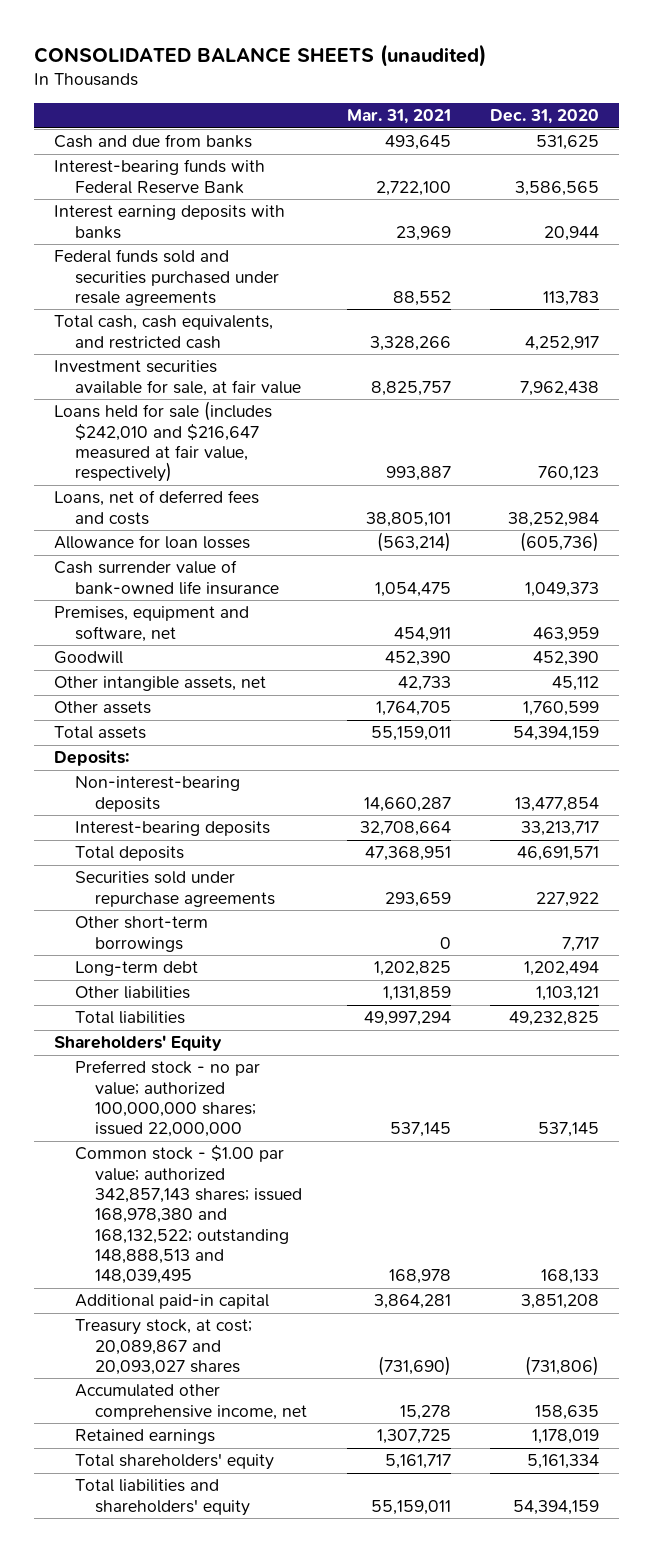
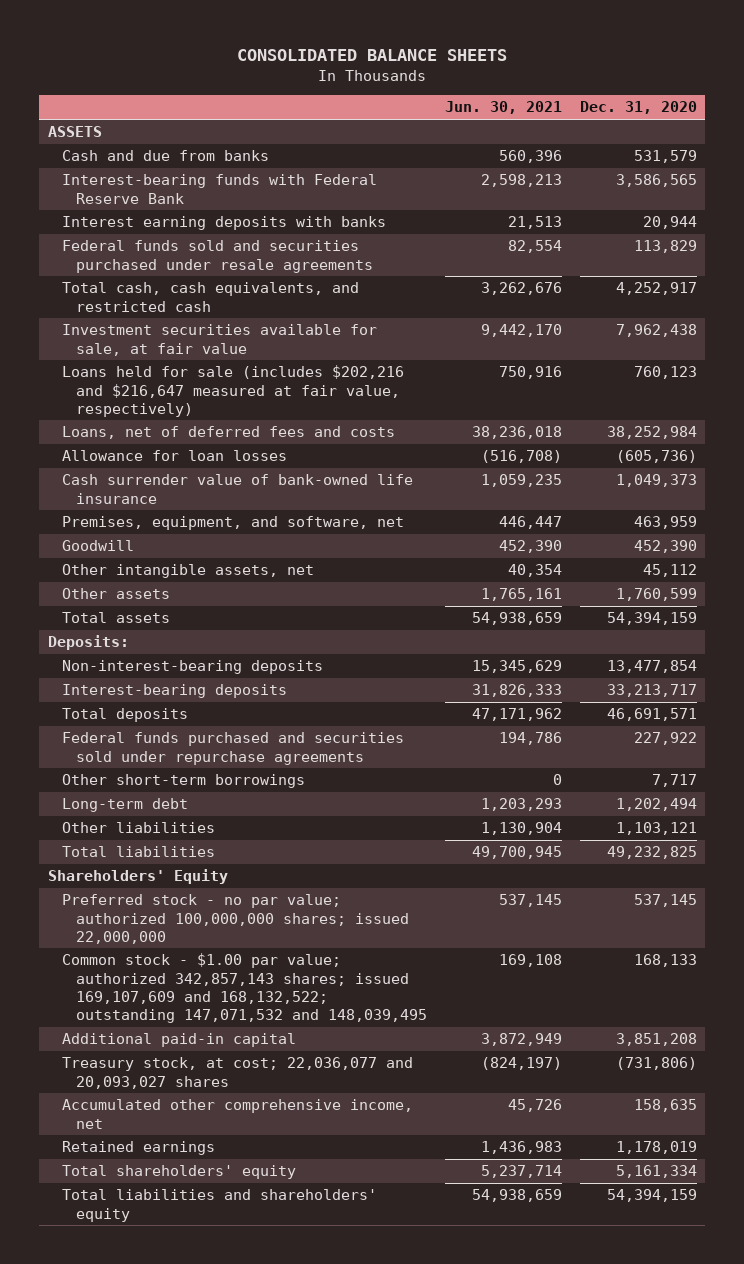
[34,43,487,67] CONSOLIDATED BALANCE SHEETS (unaudited) -> [237,49,508,62] CONSOLIDATED BALANCE SHEETS
[346,109,451,125] Mar. 31, 2021 -> none
none -> [444,101,562,115] Jun. 30, 2021
none -> [47,126,102,138] ASSETS
[536,135,600,151] 531,625 -> [633,150,697,164] 531,579
[543,291,600,307] 113,783 -> [633,240,697,254] 113,829
[53,401,272,483] Loans held for sale (includes $242,010 and $216,647 measured at fair value, respectively) -> [61,365,404,417] Loans held for sale (includes $202,216 and $216,647 measured at fair value, respectively)
[53,606,249,642] Premises, equipment and software, net -> [61,516,404,531] Premises, equipment, and software, net
[74,871,276,907] Securities sold under repurchase agreements -> [61,732,404,765] Federal funds purchased and securities sold under repurchase agreements
[74,1145,303,1285] Common stock - $1.00 par value; authorized 342,857,143 shares; issued 168,978,380 and 168,132,522; outstanding 148,888,513 and 148,039,495 -> [61,953,427,1024] Common stock - $1.00 par value; authorized 342,857,143 shares; issued 169,107,609 and 168,132,522; outstanding 147,071,532 and 148,039,495
[74,1319,252,1376] Treasury stock, at cost; 20,089,867 and 20,093,027 shares -> [61,1057,413,1089] Treasury stock, at cost; 22,036,077 and 20,093,027 shares

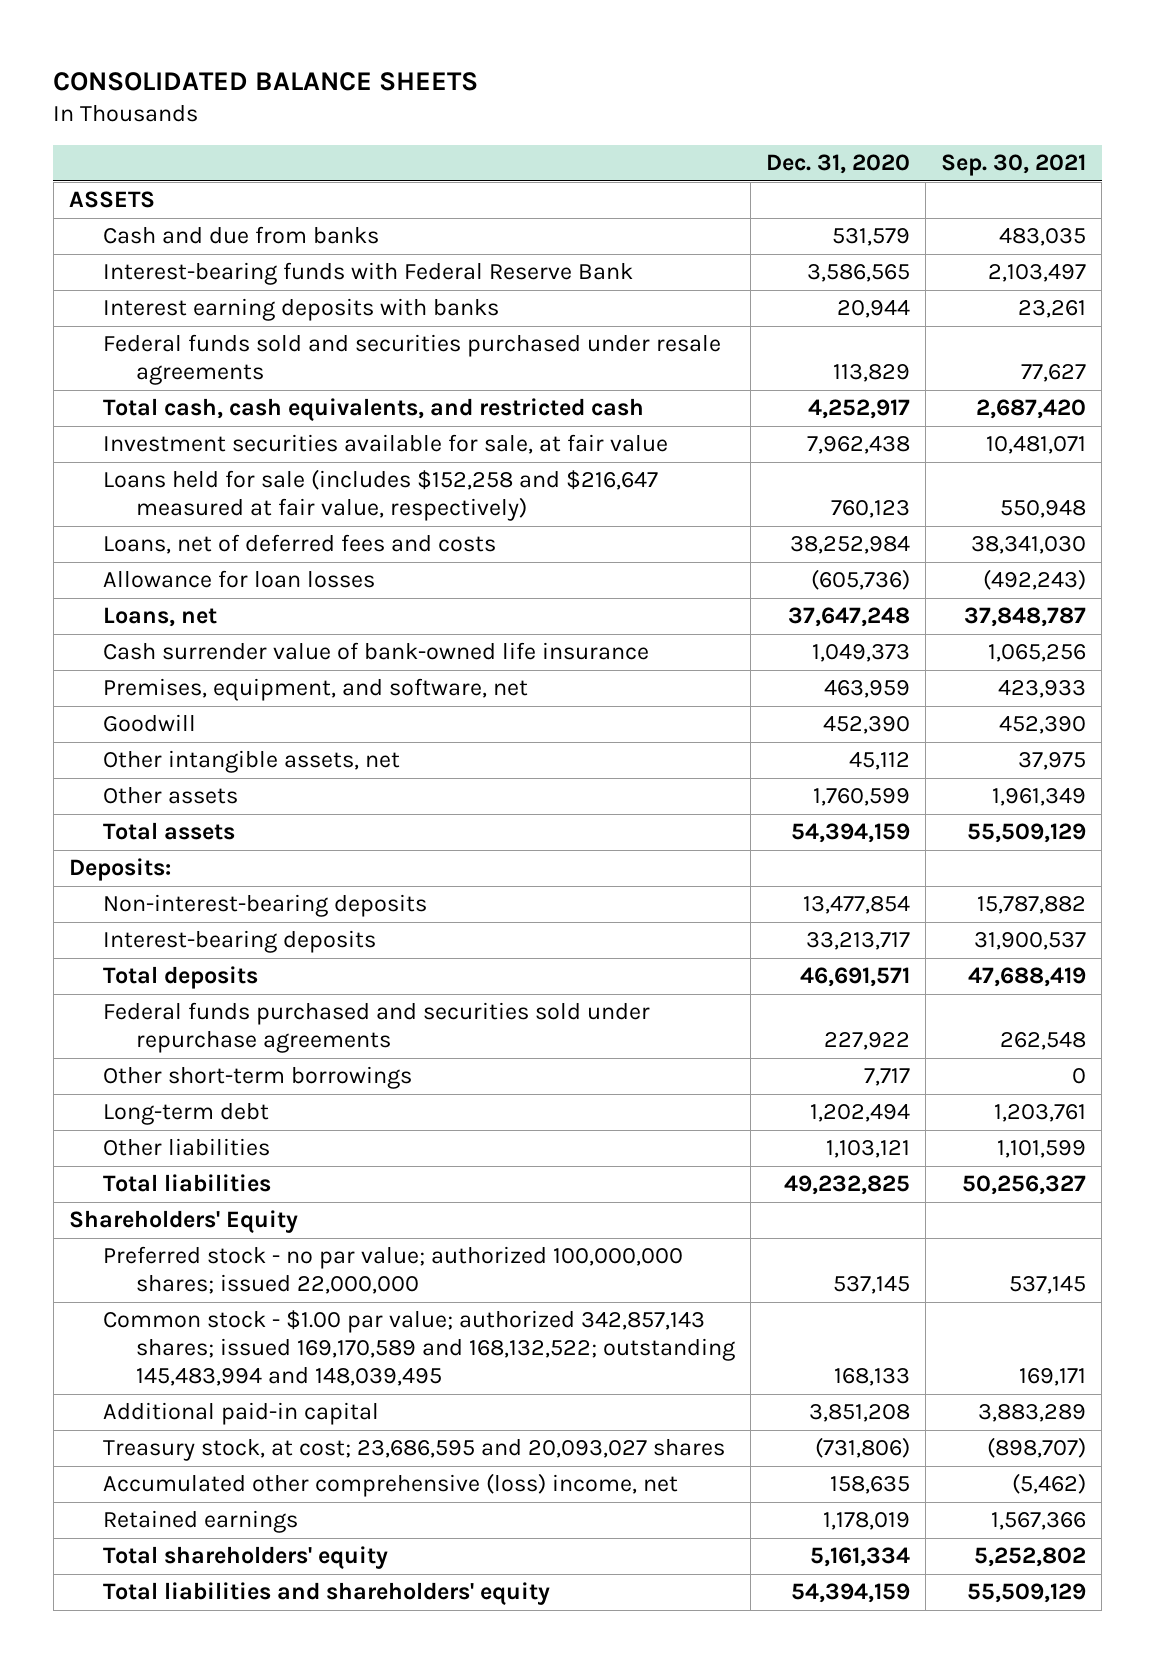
[444,101,562,115] Jun. 30, 2021 -> none
none -> [941,154,1087,177] Sep. 30, 2021
[61,365,404,417] Loans held for sale (includes $202,216 and $216,647 measured at fair value, respectively) -> [102,469,658,522] Loans held for sale (includes $152,258 and $216,647 measured at fair value, respectively)
none -> [102,607,217,628] Loans, net
[61,953,427,1024] Common stock - $1.00 par value; authorized 342,857,143 shares; issued 169,107,609 and 168,132,522; outstanding 147,071,532 and 148,039,495 -> [102,1310,736,1387] Common stock - $1.00 par value; authorized 342,857,143 shares; issued 169,170,589 and 168,132,522; outstanding 145,483,994 and 148,039,495
[61,1057,413,1089] Treasury stock, at cost; 22,036,077 and 20,093,027 shares -> [102,1438,725,1462] Treasury stock, at cost; 23,686,595 and 20,093,027 shares
[61,1099,413,1129] Accumulated other comprehensive income, net -> [102,1473,678,1498] Accumulated other comprehensive (loss) income, net

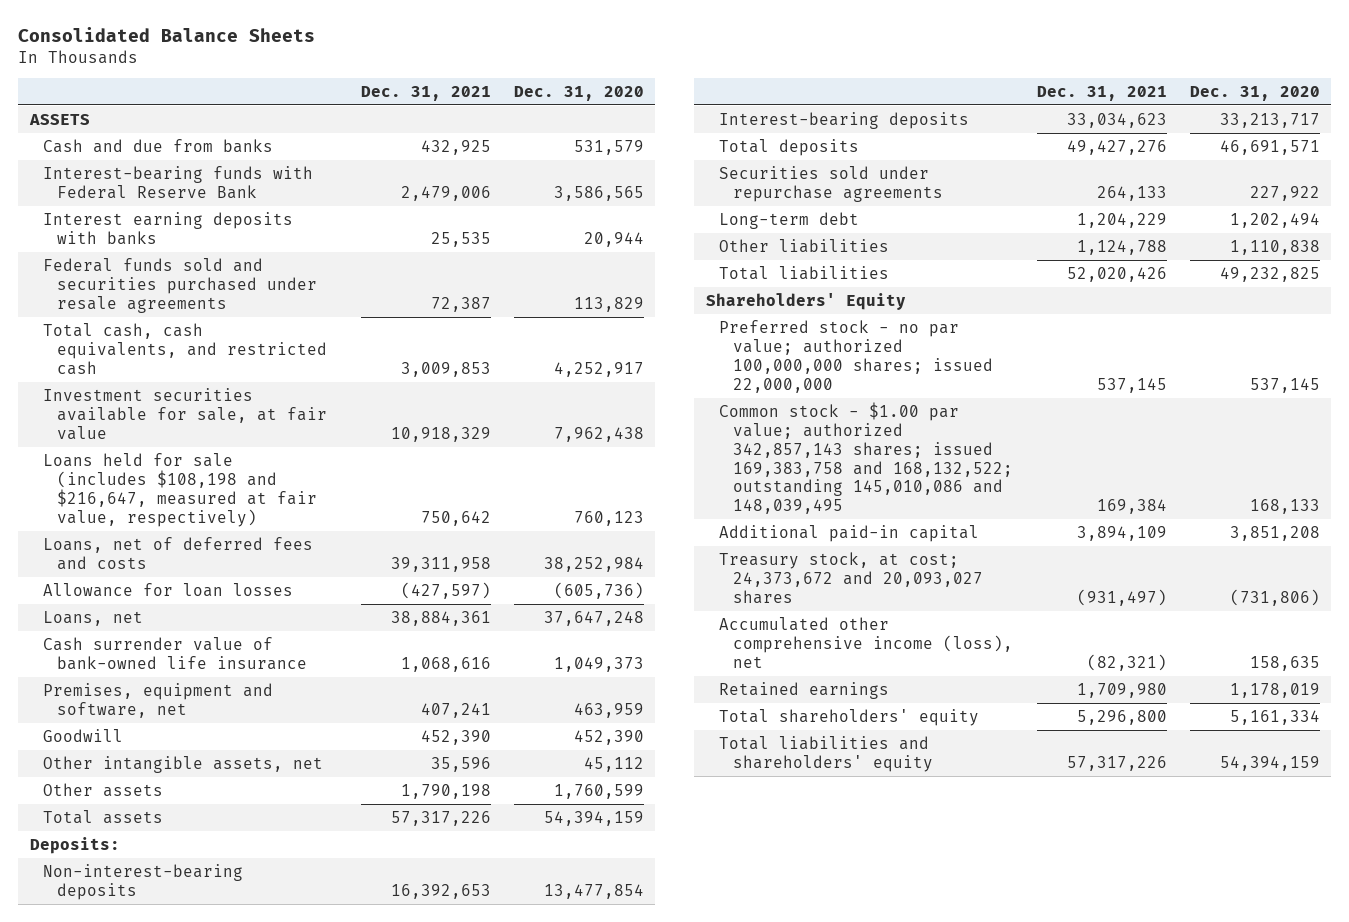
[53,71,479,91] CONSOLIDATED BALANCE SHEETS -> [17,26,315,42] Consolidated Balance Sheets
[941,154,1087,177] Sep. 30, 2021 -> none
none -> [360,85,491,101] Dec. 31, 2021
[102,469,658,522] Loans held for sale (includes $152,258 and $216,647 measured at fair value, respectively) -> [43,452,318,527] Loans held for sale (includes $108,198 and $216,647, measured at fair value, respectively)
[102,678,528,702] Premises, equipment, and software, net -> [43,682,274,718] Premises, equipment and software, net
[102,1066,412,1090] Other short-term borrowings -> none
[102,1002,650,1054] Federal funds purchased and securities sold under repurchase agreements -> [719,165,944,202] Securities sold under repurchase agreements
[826,1140,911,1159] 1,103,121 -> [1229,239,1320,255] 1,110,838
[102,1310,736,1387] Common stock - $1.00 par value; authorized 342,857,143 shares; issued 169,170,589 and 168,132,522; outstanding 145,483,994 and 148,039,495 -> [719,401,1014,515] Common stock - $1.00 par value; authorized 342,857,143 shares; issued 169,383,758 and 168,132,522; outstanding 145,010,086 and 148,039,495
[102,1438,725,1462] Treasury stock, at cost; 23,686,595 and 20,093,027 shares -> [719,551,984,604] Treasury stock, at cost; 24,373,672 and 20,093,027 shares
[102,1473,678,1498] Accumulated other comprehensive (loss) income, net -> [719,616,1014,668] Accumulated other comprehensive income (loss), net

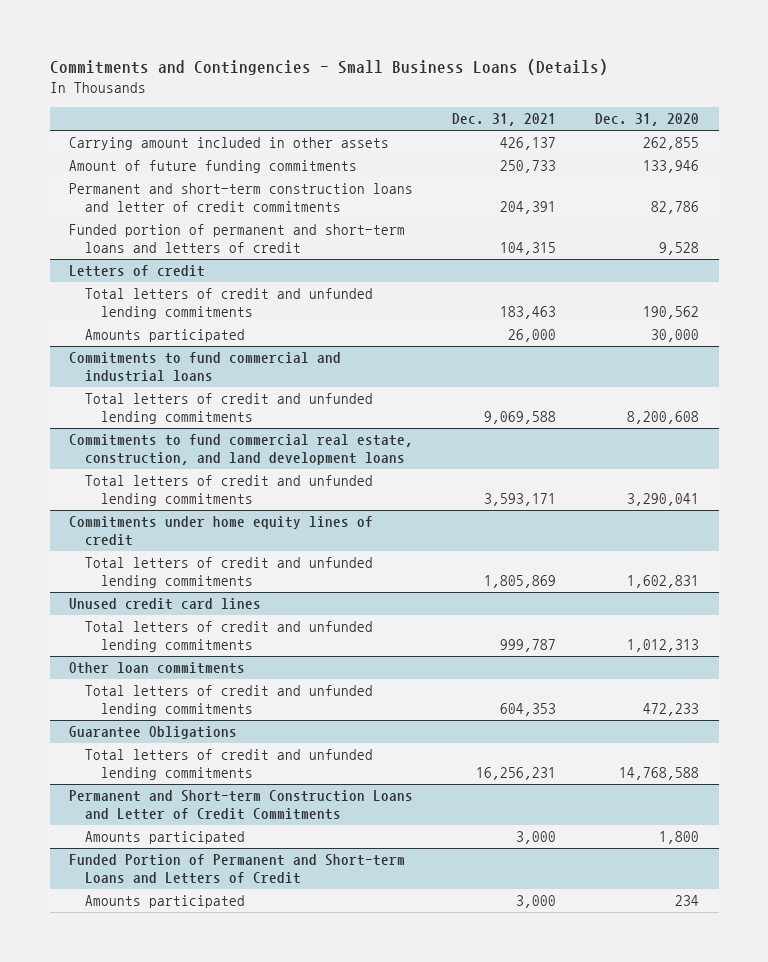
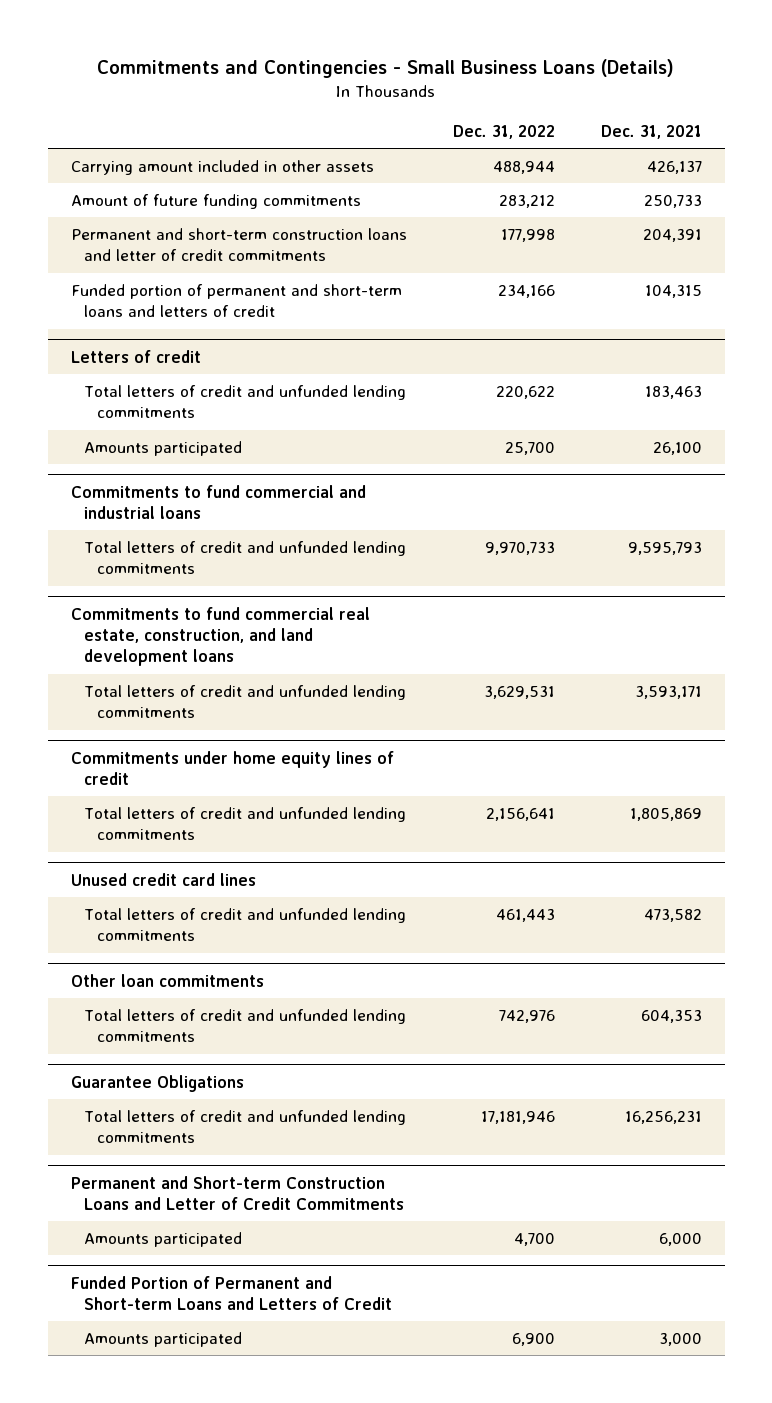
[595,113,700,127] Dec. 31, 2020 -> none
none -> [452,124,555,139] Dec. 31, 2022
[508,329,557,343] 26,000 -> [652,441,702,455] 26,100
[484,411,557,425] 9,069,588 -> [627,541,702,555] 9,595,793
[500,639,557,653] 999,787 -> [643,908,702,922] 473,582
[516,831,557,845] 3,000 -> [658,1232,702,1246] 6,000

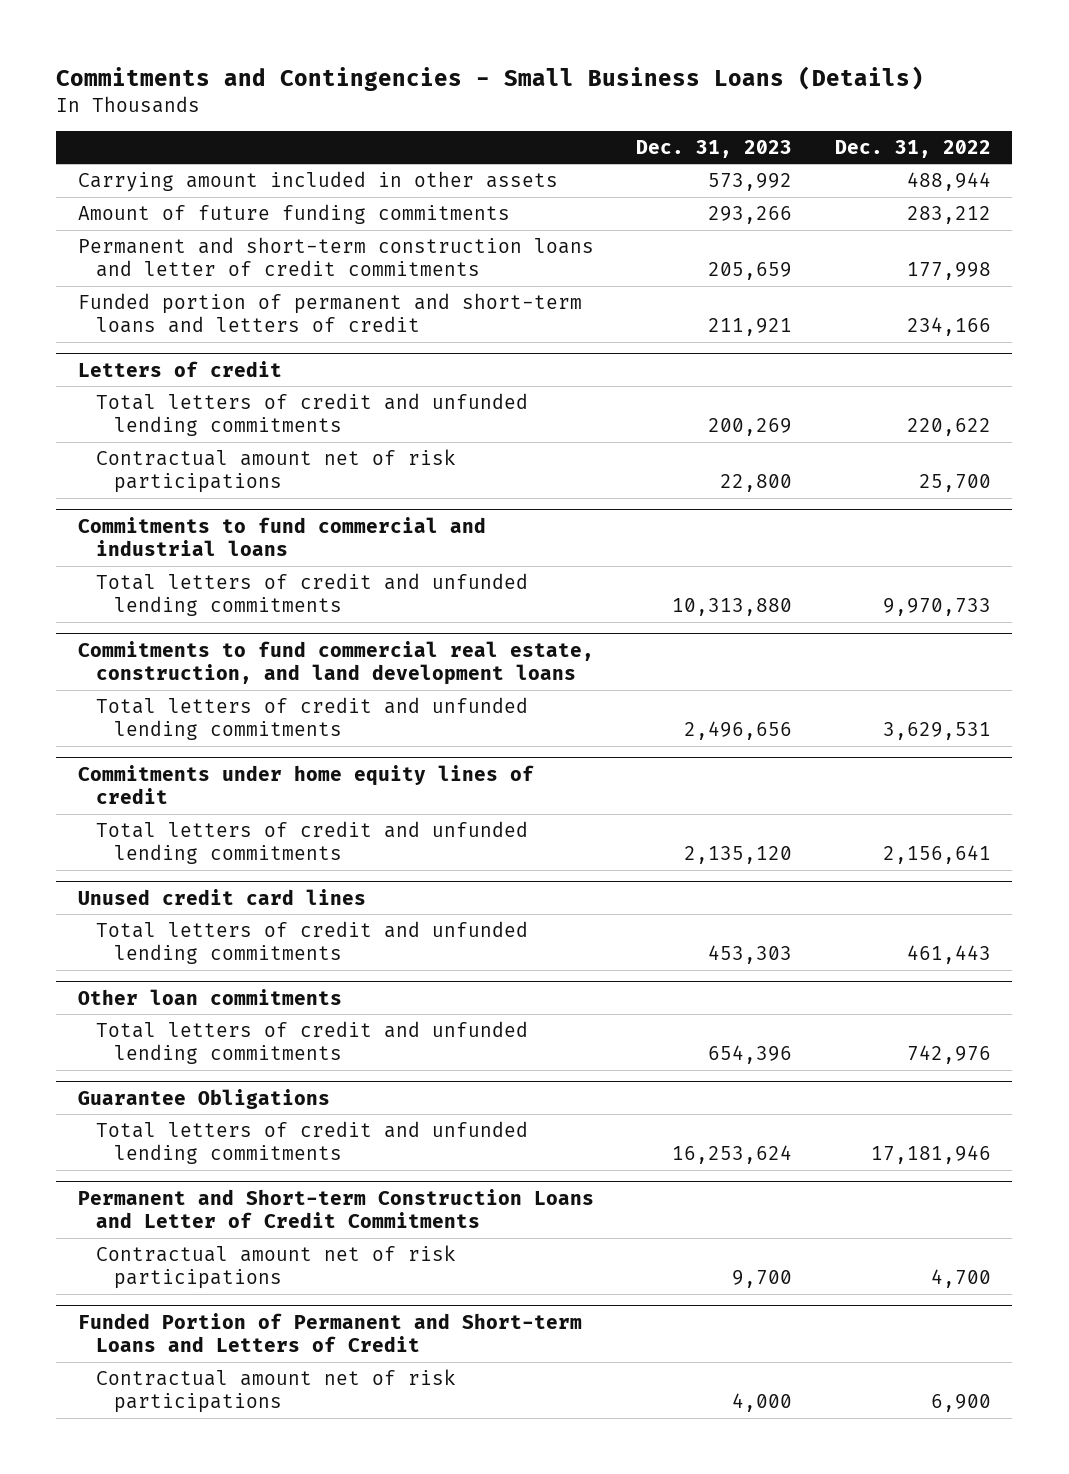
[600,124,702,139] Dec. 31, 2021 -> none
none -> [636,139,793,158] Dec. 31, 2023
[83,440,242,456] Amounts participated -> [96,448,457,494] Contractual amount net of risk participations
[83,1231,242,1247] Amounts participated -> none
none -> [96,1244,457,1290] Contractual amount net of risk participations
[83,1331,242,1347] Amounts participated -> none
none -> [96,1368,457,1414] Contractual amount net of risk participations

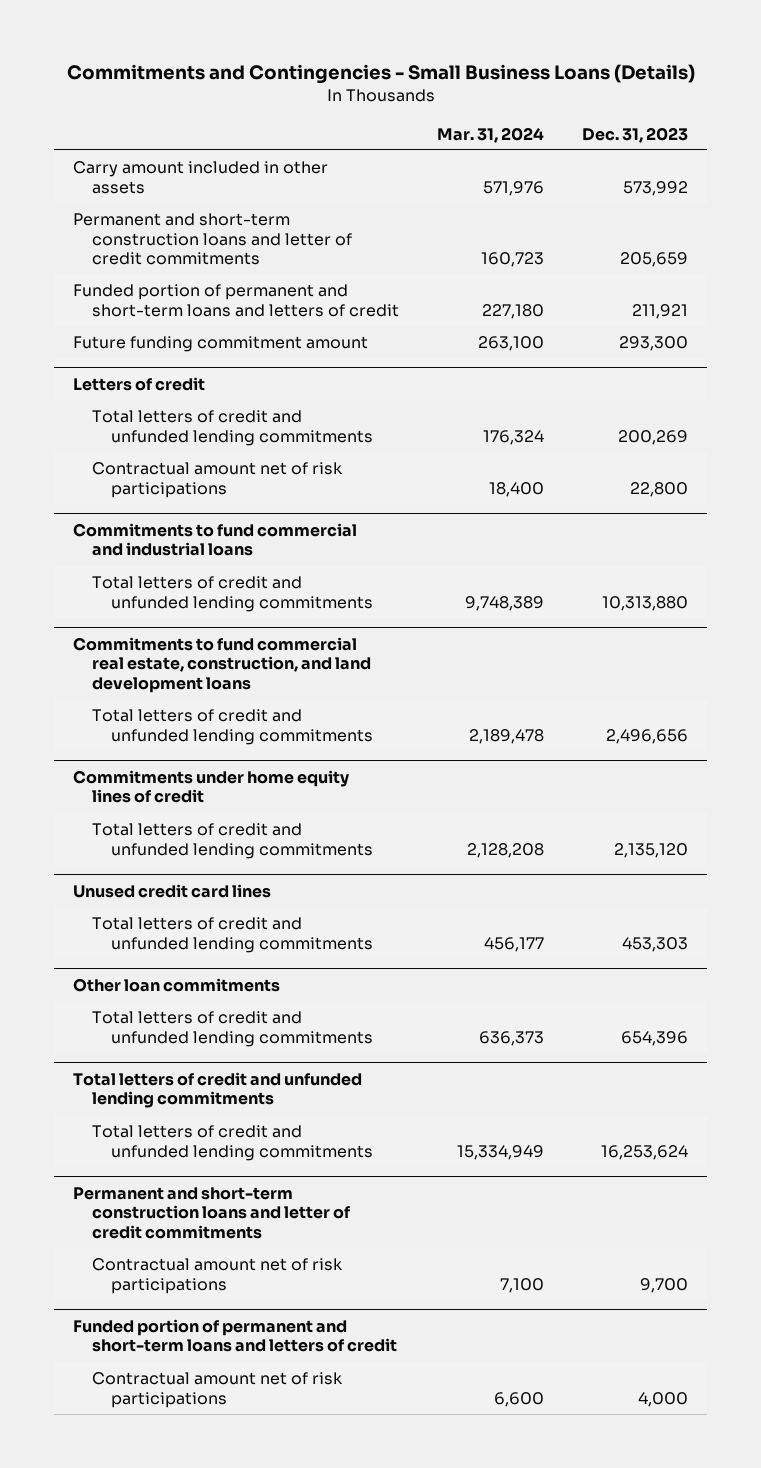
[835,139,992,158] Dec. 31, 2022 -> none
none -> [436,126,544,143] Mar. 31, 2024
[77,203,510,224] Amount of future funding commitments -> none
[77,170,558,192] Carrying amount included in other assets -> [73,161,329,194] Carry amount included in other assets
none -> [73,336,369,353] Future funding commitment amount
[77,1088,330,1109] Guarantee Obligations -> [73,1071,363,1109] Total letters of credit and unfunded lending commitments
[77,1188,594,1229] Permanent and Short-term Construction Loans and Letter of Credit Commitments -> [73,1186,351,1239] Permanent and short-term construction loans and letter of credit commitments
[77,1312,582,1353] Funded Portion of Permanent and Short-term Loans and Letters of Credit -> [73,1318,397,1353] Funded portion of permanent and short-term loans and letters of credit

